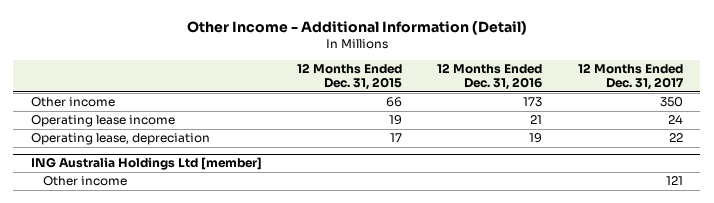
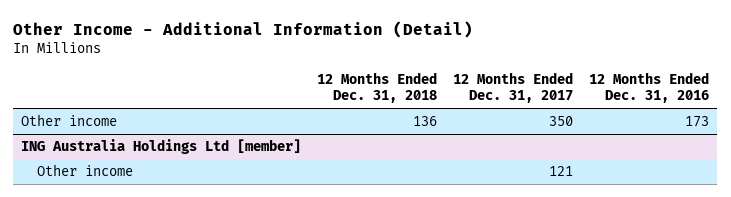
[297,63,403,91] 12 Months Ended Dec. 31, 2015 -> none
none -> [317,72,438,104] 12 Months Ended Dec. 31, 2018
[31,115,176,128] Operating lease income -> none
[31,133,211,146] Operating lease, depreciation -> none

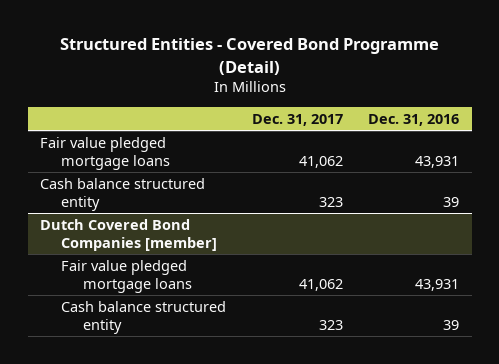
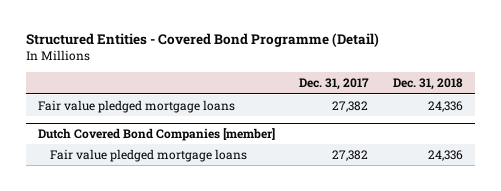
[368,113,460,126] Dec. 31, 2016 -> none
none -> [392,78,463,91] Dec. 31, 2018
[40,177,206,211] Cash balance structured entity -> none
[298,155,343,168] 41,062 -> [332,100,369,112] 27,382
[61,300,227,334] Cash balance structured entity -> none
[298,278,343,291] 41,062 -> [332,149,369,161] 27,382

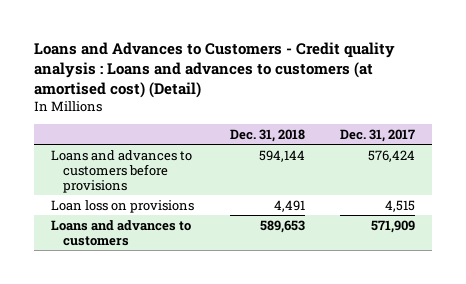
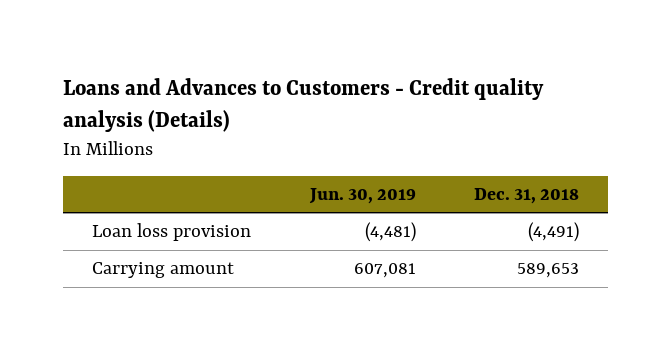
[33,41,395,98] Loans and Advances to Customers - Credit quality analysis : Loans and advances to customers (at amortised cost) (Detail) -> [63,78,545,133] Loans and Advances to Customers - Credit quality analysis (Details)
[339,128,415,142] Dec. 31, 2017 -> none
none -> [308,187,416,204] Jun. 30, 2019
[51,149,193,193] Loans and advances to customers before provisions -> none
[51,199,195,213] Loan loss on provisions -> [92,223,252,242] Loan loss provision
[273,199,305,212] 4,491 -> [528,222,580,243] (4,491)
[51,219,192,246] Loans and advances to customers -> [92,262,235,279] Carrying amount

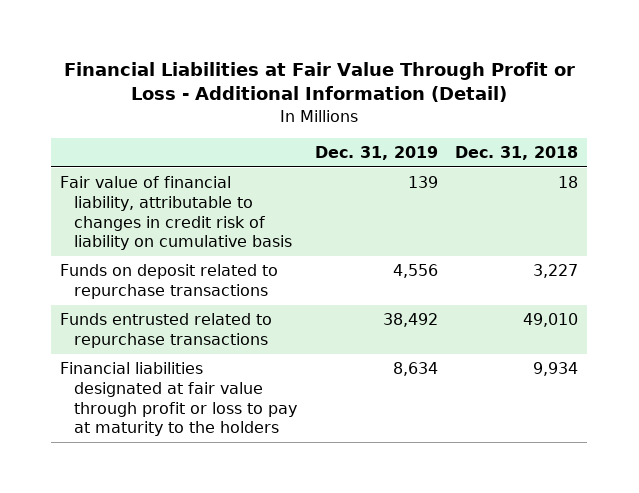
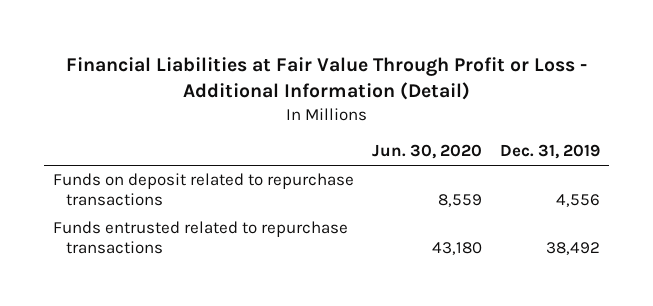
[455,145,579,160] Dec. 31, 2018 -> none
none -> [372,144,483,160] Jun. 30, 2020
[60,176,292,251] Fair value of financial liability, attributable to changes in credit risk of liability on cumulative basis -> none
[60,362,297,437] Financial liabilities designated at fair value through profit or loss to pay at maturity to the holders -> none

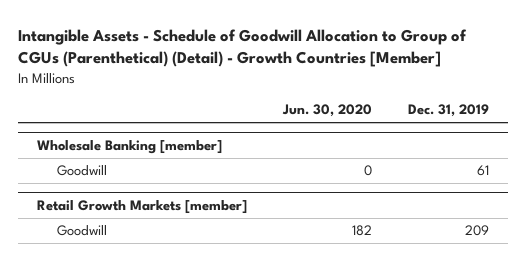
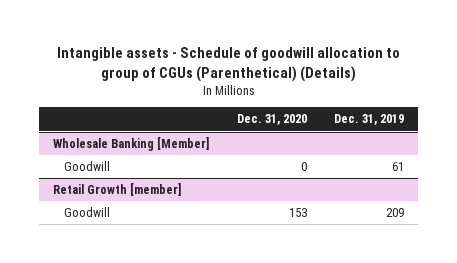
[18,28,468,68] Intangible Assets - Schedule of Goodwill Allocation to Group of CGUs (Parenthetical) (Detail) - Growth Countries [Member] -> [56,47,400,82] Intangible assets - Schedule of goodwill allocation to group of CGUs (Parenthetical) (Details)
[281,104,372,118] Jun. 30, 2020 -> none
none -> [236,114,307,126] Dec. 31, 2020
[36,139,222,154] Wholesale Banking [member] -> [52,137,209,152] Wholesale Banking [Member]
[36,199,247,214] Retail Growth Markets [member] -> [52,183,181,197] Retail Growth [member]

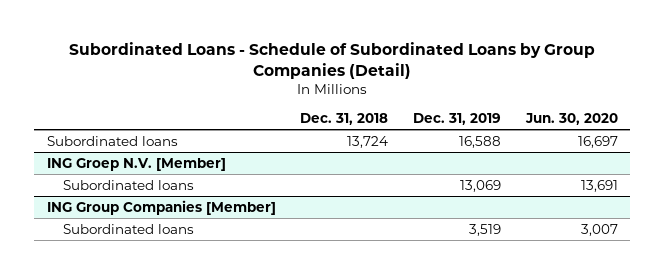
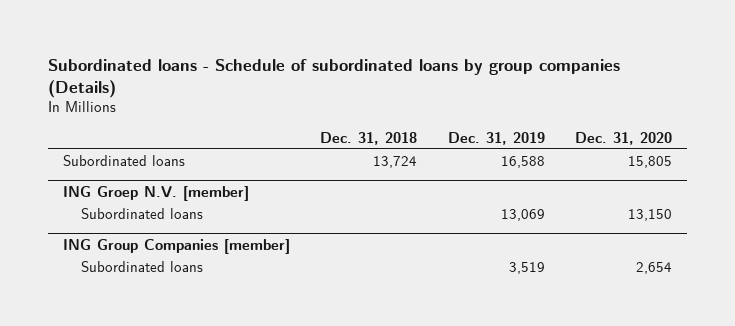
[69,42,596,79] Subordinated Loans - Schedule of Subordinated Loans by Group Companies (Detail) -> [48,58,621,98] Subordinated loans - Schedule of subordinated loans by group companies (Details)
[525,112,619,125] Jun. 30, 2020 -> none
none -> [574,131,672,145] Dec. 31, 2020
[46,157,226,171] ING Groep N.V. [Member] -> [63,185,250,201] ING Groep N.V. [member]
[46,199,276,215] ING Group Companies [Member] -> [63,238,291,254] ING Group Companies [member]

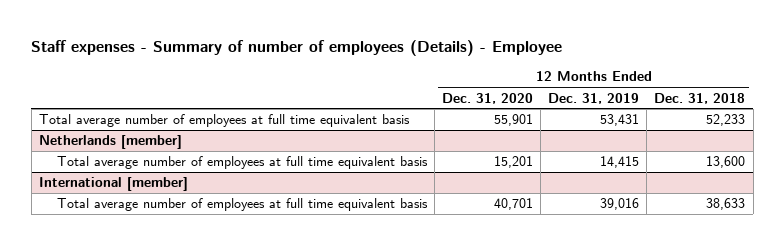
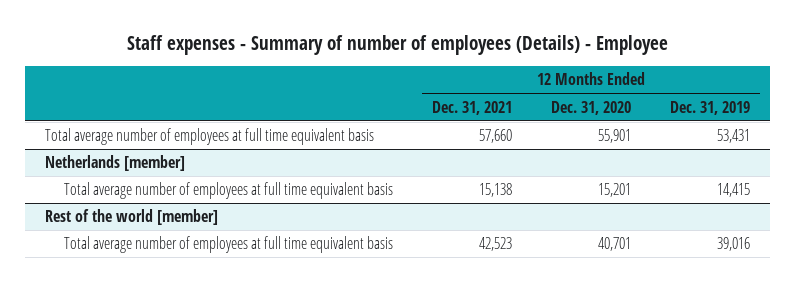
[654,92,746,104] Dec. 31, 2018 -> none
none -> [431,100,512,115] Dec. 31, 2021
[38,177,188,192] International [member] -> [44,209,218,226] Rest of the world [member]

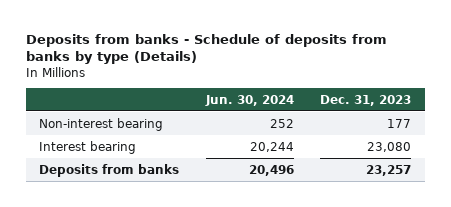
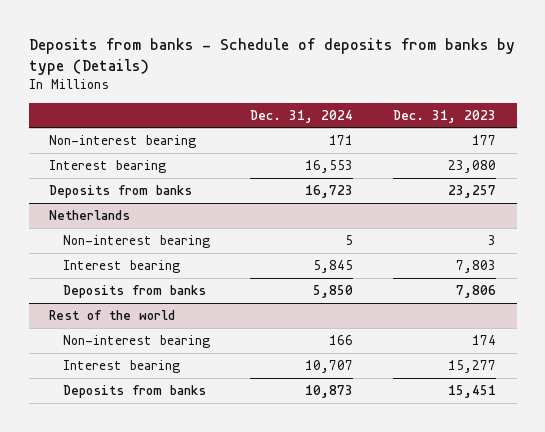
[204,94,294,106] Jun. 30, 2024 -> none
none -> [250,109,354,123] Dec. 31, 2024
none -> [48,210,130,221] Netherlands
none -> [62,235,210,249] Non-interest bearing
none -> [62,260,180,274] Interest bearing
none -> [62,285,206,299] Deposits from banks
none -> [48,310,175,321] Rest of the world
none -> [62,335,210,349] Non-interest bearing
none -> [62,360,180,374] Interest bearing
none -> [62,385,206,399] Deposits from banks

